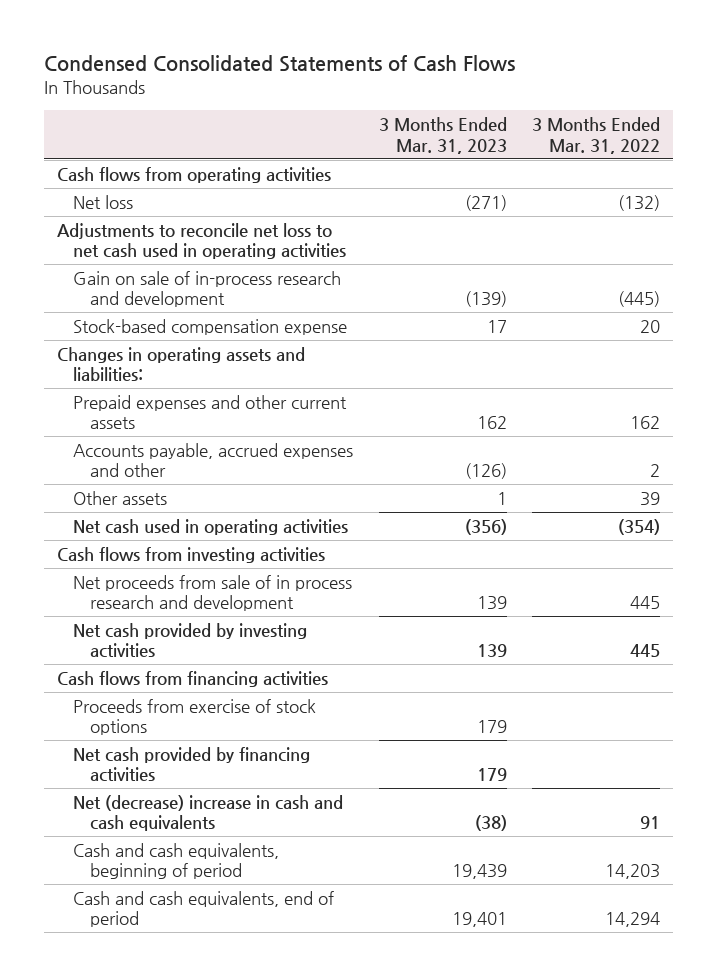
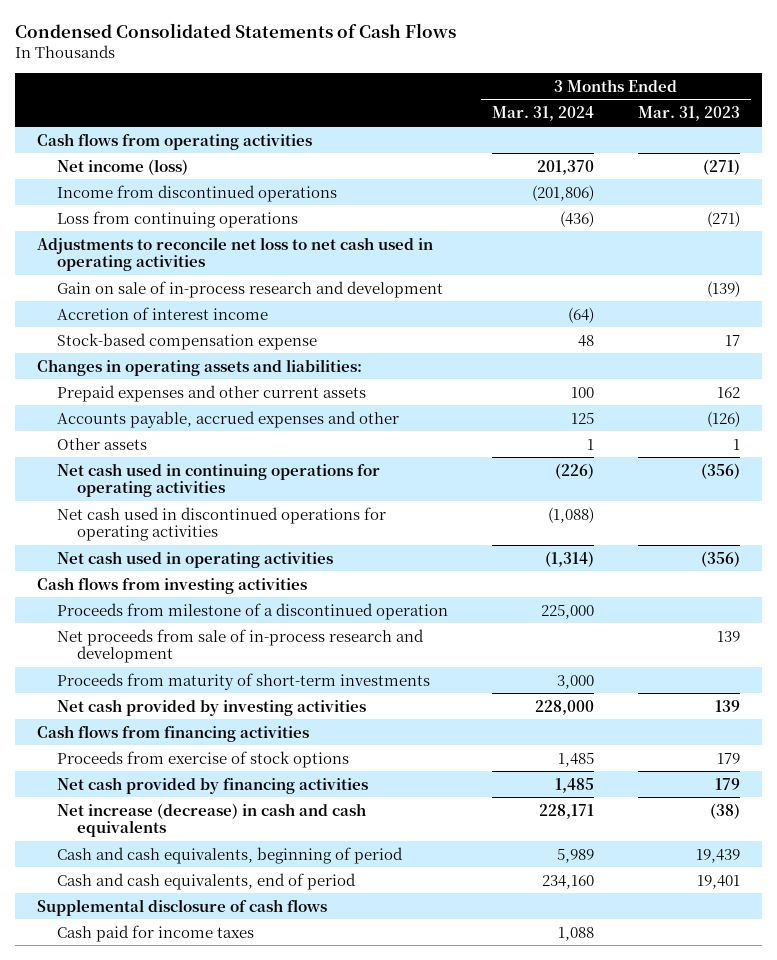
[531,117,660,154] 3 Months Ended Mar. 31, 2022 -> none
none -> [491,106,594,122] Mar. 31, 2024
[73,194,134,209] Net loss -> [56,158,188,175] Net income (loss)
none -> [56,184,337,202] Income from discontinued operations
none -> [56,210,298,228] Loss from continuing operations
none -> [56,306,268,320] Accretion of interest income
none -> [56,462,380,498] Net cash used in continuing operations for operating activities
none -> [56,506,386,542] Net cash used in discontinued operations for operating activities
none -> [56,602,448,620] Proceeds from milestone of a discontinued operation
[73,574,353,612] Net proceeds from sale of in process research and development -> [56,628,424,664] Net proceeds from sale of in-process research and development
none -> [56,672,430,690] Proceeds from maturity of short-term investments
[73,794,344,832] Net (decrease) increase in cash and cash equivalents -> [56,802,366,838] Net increase (decrease) in cash and cash equivalents
none -> [36,898,327,916] Supplemental disclosure of cash flows
none -> [56,924,254,942] Cash paid for income taxes

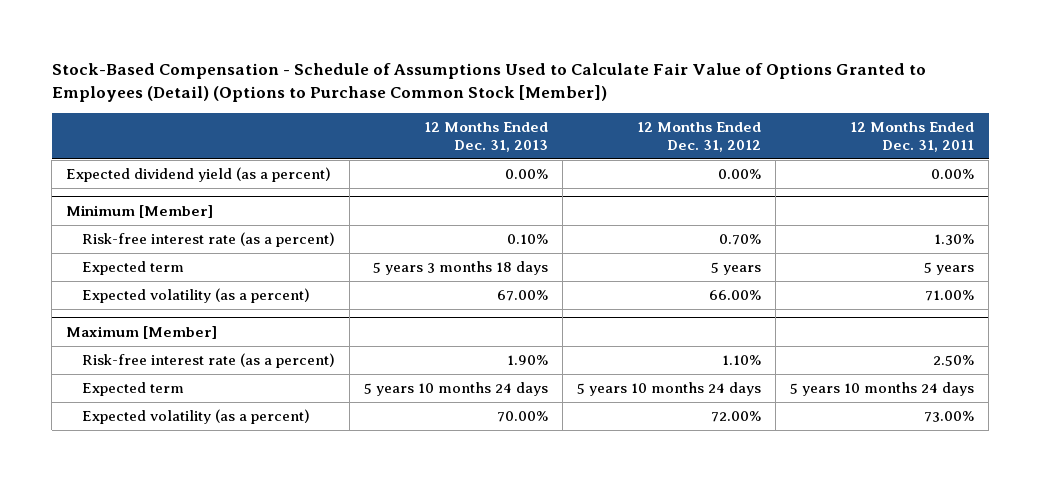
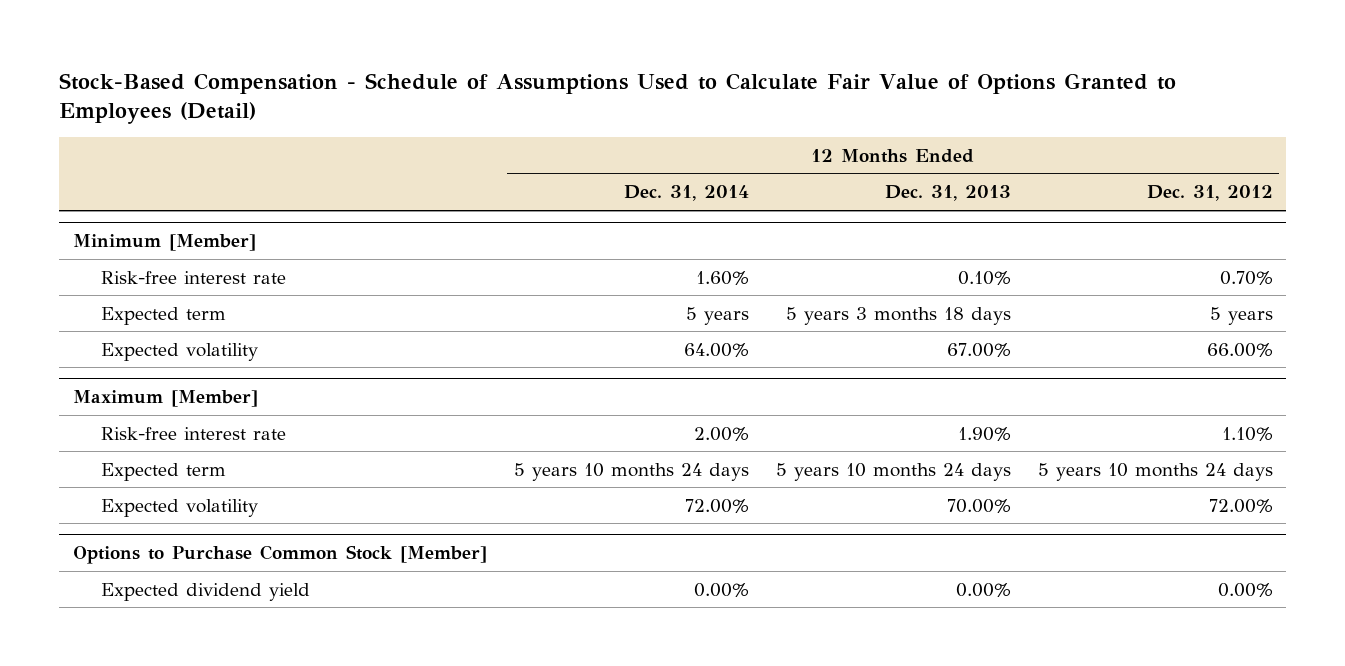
[51,62,926,102] Stock-Based Compensation - Schedule of Assumptions Used to Calculate Fair Value of Options Granted to Employees (Detail) (Options to Purchase Common Stock [Member]) -> [59,72,1177,125] Stock-Based Compensation - Schedule of Assumptions Used to Calculate Fair Value of Options Granted to Employees (Detail)
[850,122,975,152] 12 Months Ended Dec. 31, 2011 -> none
none -> [623,185,749,202] Dec. 31, 2014
[66,167,332,183] Expected dividend yield (as a percent) -> none
[82,232,336,248] Risk-free interest rate (as a percent) -> [101,270,287,284] Risk-free interest rate
[82,288,311,304] Expected volatility (as a percent) -> [101,342,259,361] Expected volatility
[82,353,336,369] Risk-free interest rate (as a percent) -> [101,426,287,440] Risk-free interest rate
[82,409,311,425] Expected volatility (as a percent) -> [101,498,259,517] Expected volatility
none -> [72,545,487,565] Options to Purchase Common Stock [Member]
none -> [101,582,311,601] Expected dividend yield

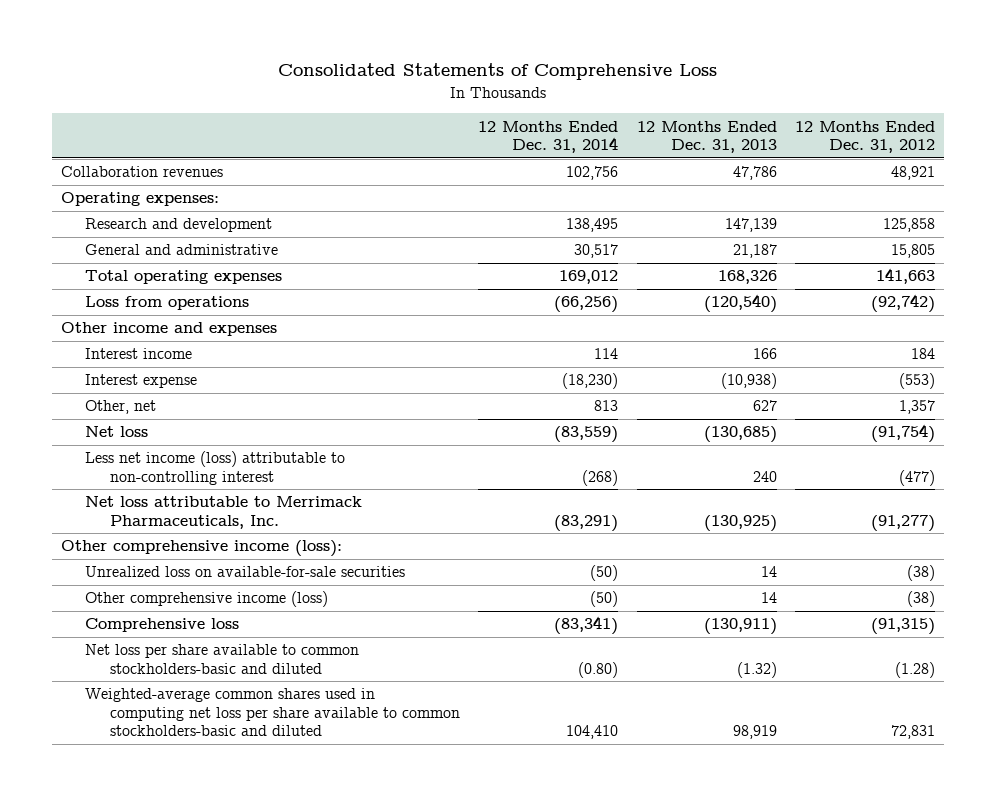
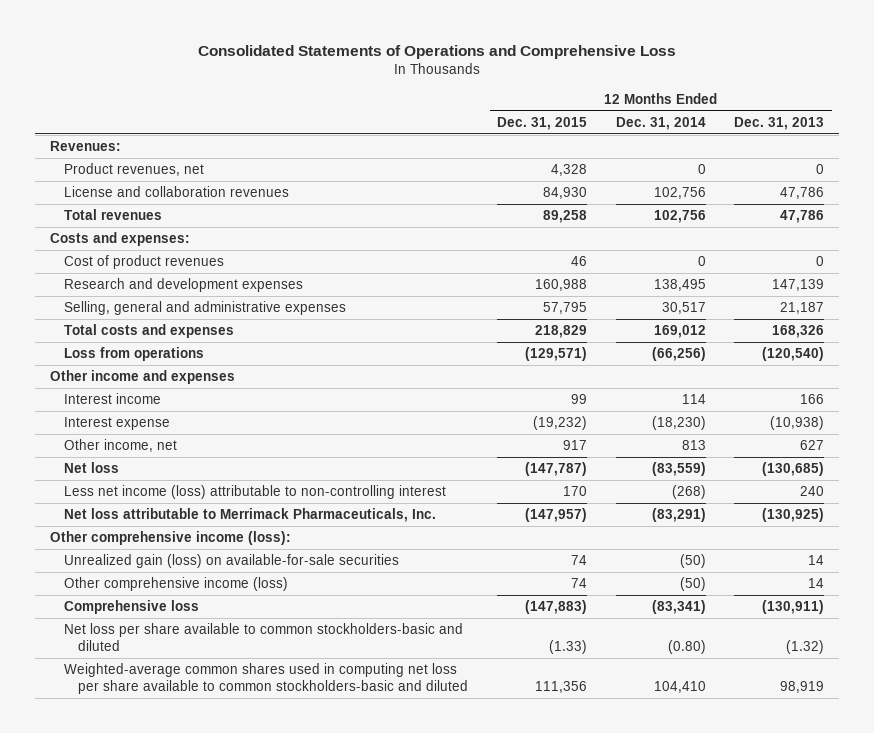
[277,63,717,81] Consolidated Statements of Comprehensive Loss -> [198,45,677,60] Consolidated Statements of Operations and Comprehensive Loss
[794,120,935,154] 12 Months Ended Dec. 31, 2012 -> none
none -> [496,116,587,130] Dec. 31, 2015
none -> [49,141,121,152] Revenues:
none -> [63,163,204,177] Product revenues, net
none -> [63,186,289,198] License and collaboration revenues
[60,166,223,178] Collaboration revenues -> [63,209,162,221] Total revenues
[60,192,219,207] Operating expenses: -> [49,232,190,247] Costs and expenses:
none -> [63,255,224,270] Cost of product revenues
[85,218,273,233] Research and development -> [63,278,303,293] Research and development expenses
[85,244,279,256] General and administrative -> [63,301,346,316] Selling, general and administrative expenses
[85,270,283,285] Total operating expenses -> [63,324,234,339] Total costs and expenses
[85,400,157,415] Other, net -> [63,439,177,453] Other income, net
[85,566,406,578] Unrealized loss on available-for-sale securities -> [63,554,399,569] Unrealized gain (loss) on available-for-sale securities

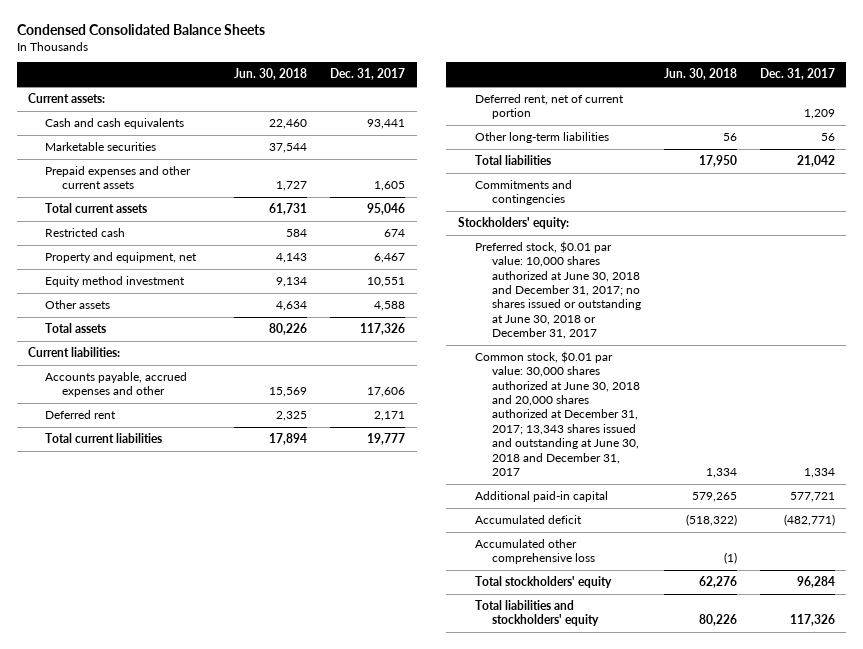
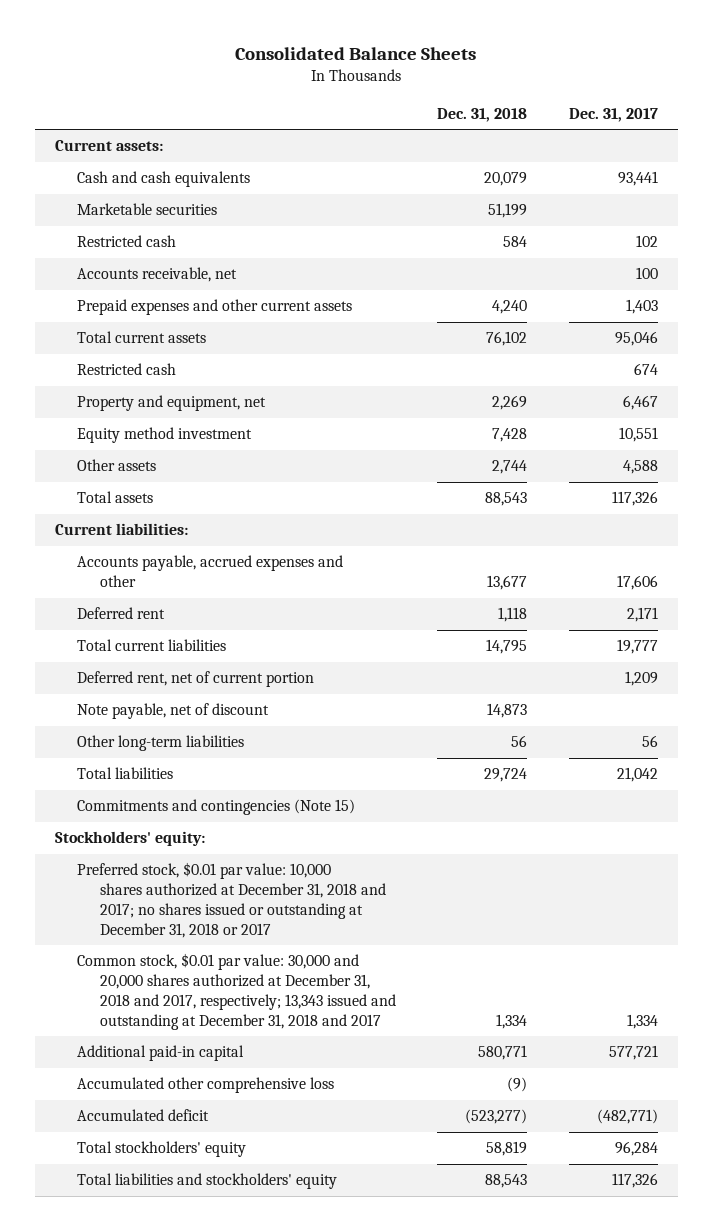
[16,23,265,35] Condensed Consolidated Balance Sheets -> [235,46,477,60] Consolidated Balance Sheets
[234,68,308,81] Jun. 30, 2018 -> none
none -> [437,107,528,122] Dec. 31, 2018
none -> [77,235,177,248] Restricted cash
none -> [77,267,238,283] Accounts receivable, net
[374,181,406,192] 1,605 -> [625,299,658,315] 1,403
none -> [77,703,270,720] Note payable, net of discount
[474,180,572,206] Commitments and contingencies -> [77,799,356,816] Commitments and contingencies (Note 15)
[474,241,641,340] Preferred stock, $0.01 par value: 10,000 shares authorized at June 30, 2018 and December 31, 2017; no shares issued or outstanding at June 30, 2018 or December 31, 2017 -> [77,862,386,938] Preferred stock, $0.01 par value: 10,000 shares authorized at December 31, 2018 and 2017; no shares issued or outstanding at December 31, 2018 or 2017
[474,351,640,476] Common stock, $0.01 par value: 30,000 shares authorized at June 30, 2018 and 20,000 shares authorized at December 31, 2017; 13,343 shares issued and outstanding at June 30, 2018 and December 31, 2017 -> [77,953,396,1030] Common stock, $0.01 par value: 30,000 and 20,000 shares authorized at December 31, 2018 and 2017, respectively; 13,343 issued and outstanding at December 31, 2018 and 2017
[474,515,582,525] Accumulated deficit -> [77,1109,210,1122] Accumulated deficit

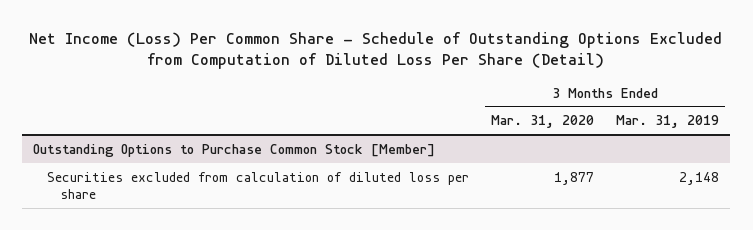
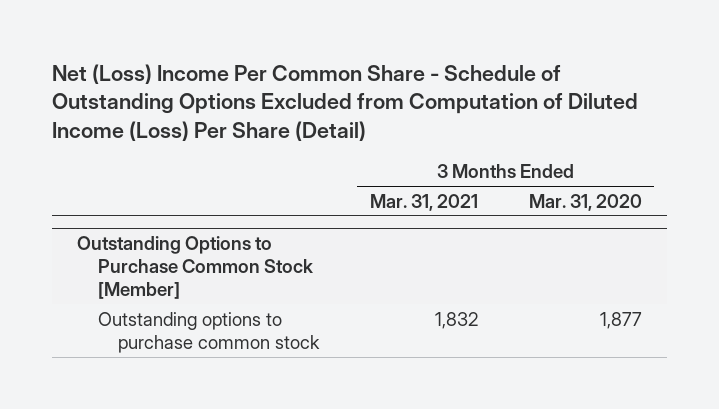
[29,31,723,70] Net Income (Loss) Per Common Share - Schedule of Outstanding Options Excluded from Computation of Diluted Loss Per Share (Detail) -> [51,63,638,142] Net (Loss) Income Per Common Share - Schedule of Outstanding Options Excluded from Computation of Diluted Income (Loss) Per Share (Detail)
[616,115,720,129] Mar. 31, 2019 -> none
none -> [369,193,478,211] Mar. 31, 2021
[46,171,469,200] Securities excluded from calculation of diluted loss per share -> [97,311,320,353] Outstanding options to purchase common stock

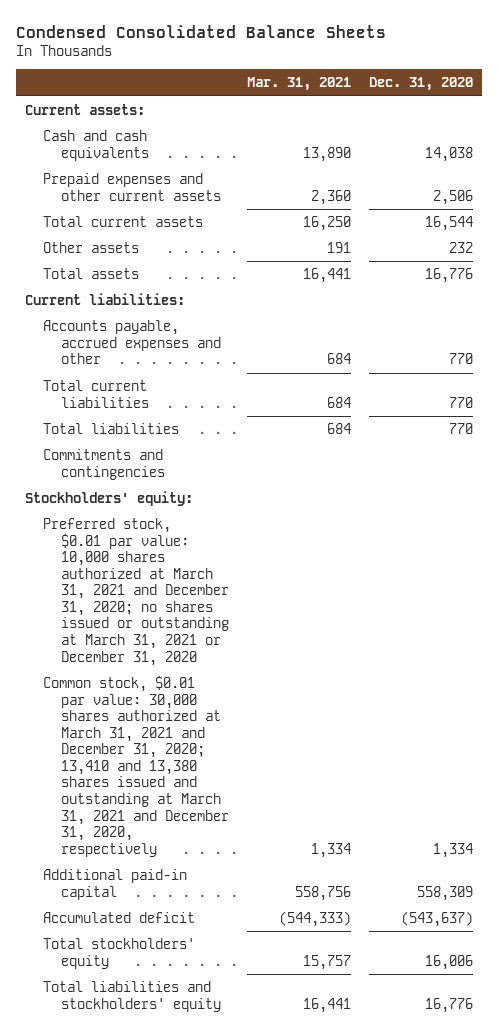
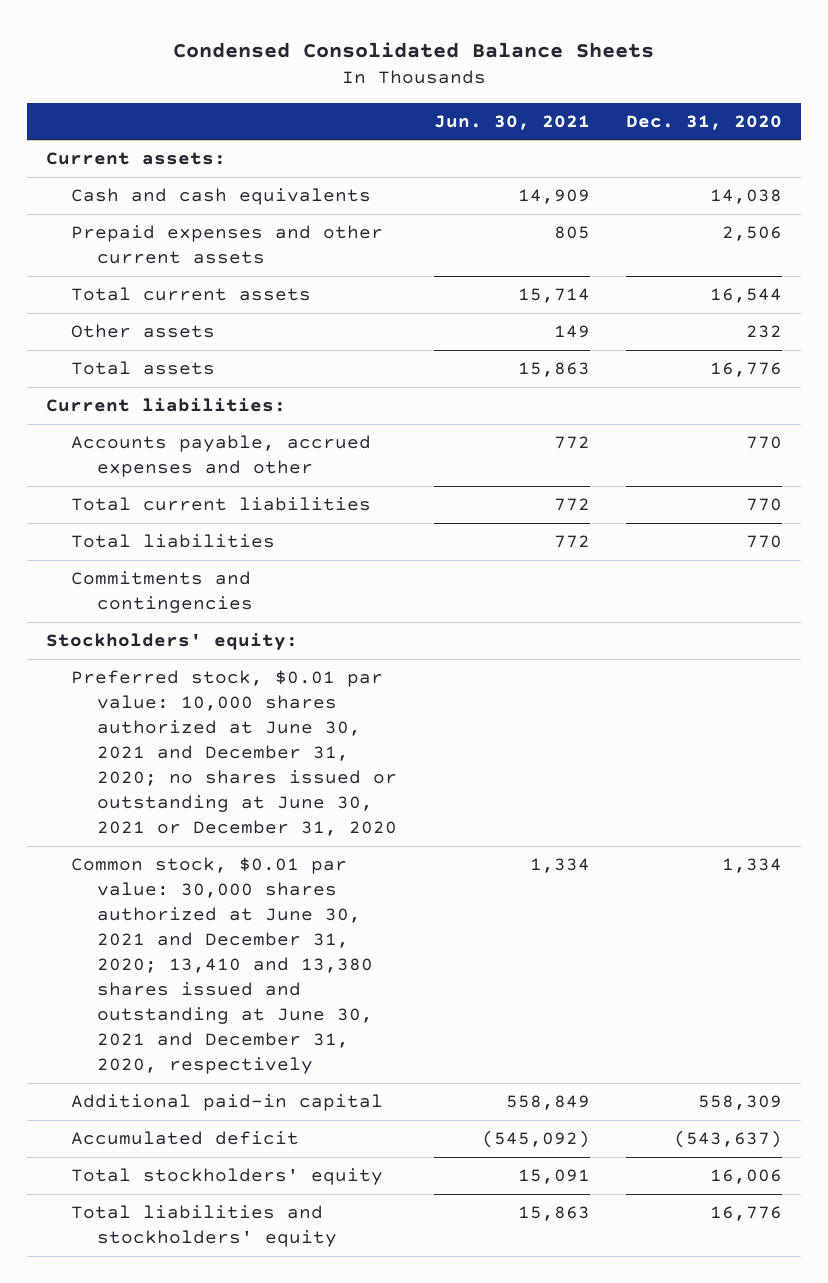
[247,77,352,92] Mar. 31, 2021 -> none
none -> [433,114,590,130] Jun. 30, 2021
[43,517,230,666] Preferred stock, $0.01 par value: 10,000 shares authorized at March 31, 2021 and December 31, 2020; no shares issued or outstanding at March 31, 2021 or December 31, 2020 -> [71,669,398,837] Preferred stock, $0.01 par value: 10,000 shares authorized at June 30, 2021 and December 31, 2020; no shares issued or outstanding at June 30, 2021 or December 31, 2020
[43,675,230,857] Common stock, $0.01 par value: 30,000 shares authorized at March 31, 2021 and December 31, 2020; 13,410 and 13,380 shares issued and outstanding at March 31, 2021 and December 31, 2020, respectively -> [71,856,374,1075] Common stock, $0.01 par value: 30,000 shares authorized at June 30, 2021 and December 31, 2020; 13,410 and 13,380 shares issued and outstanding at June 30, 2021 and December 31, 2020, respectively

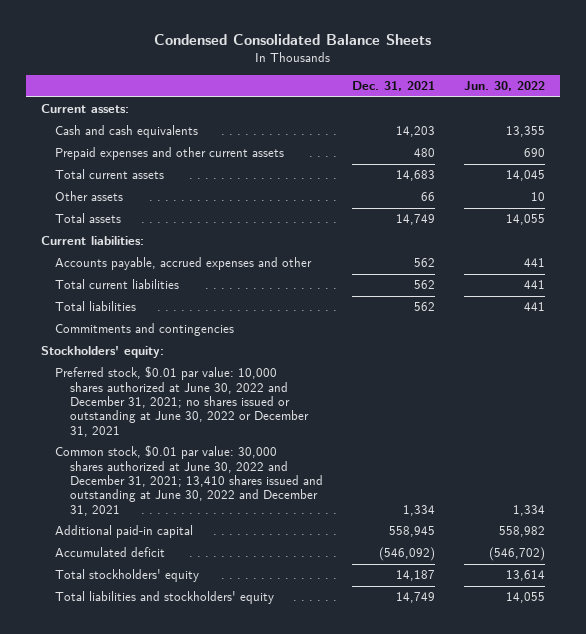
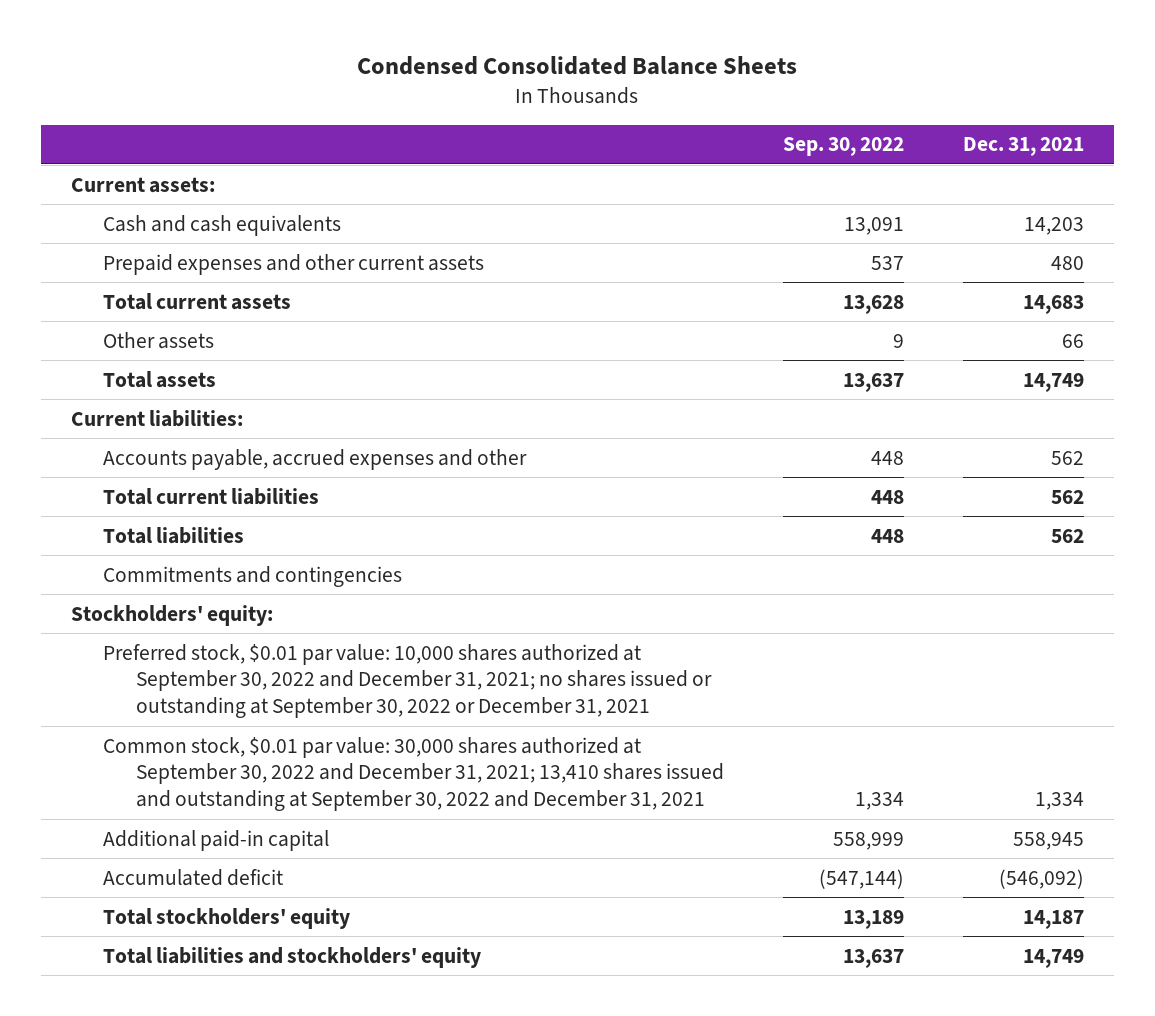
[464,80,546,91] Jun. 30, 2022 -> none
none -> [783,137,905,157] Sep. 30, 2022
[55,366,309,437] Preferred stock, $0.01 par value: 10,000 shares authorized at June 30, 2022 and December 31, 2021; no shares issued or outstanding at June 30, 2022 or December 31, 2021 -> [103,643,712,719] Preferred stock, $0.01 par value: 10,000 shares authorized at September 30, 2022 and December 31, 2021; no shares issued or outstanding at September 30, 2022 or December 31, 2021
[55,445,323,516] Common stock, $0.01 par value: 30,000 shares authorized at June 30, 2022 and December 31, 2021; 13,410 shares issued and outstanding at June 30, 2022 and December 31, 2021 -> [103,736,724,812] Common stock, $0.01 par value: 30,000 shares authorized at September 30, 2022 and December 31, 2021; 13,410 shares issued and outstanding at September 30, 2022 and December 31, 2021

